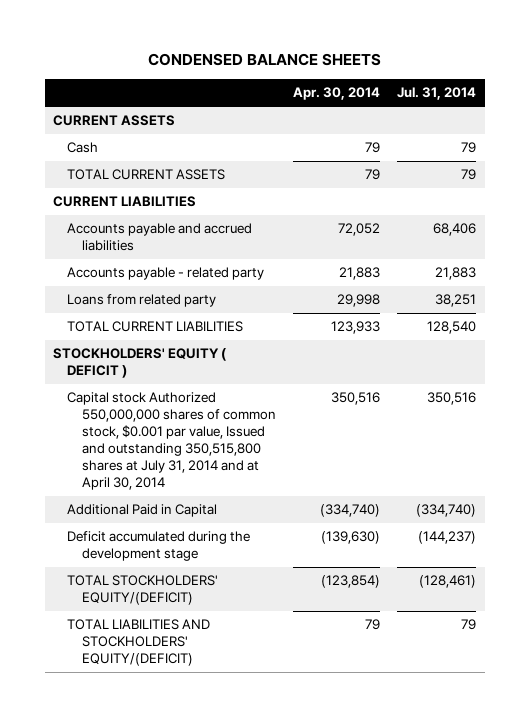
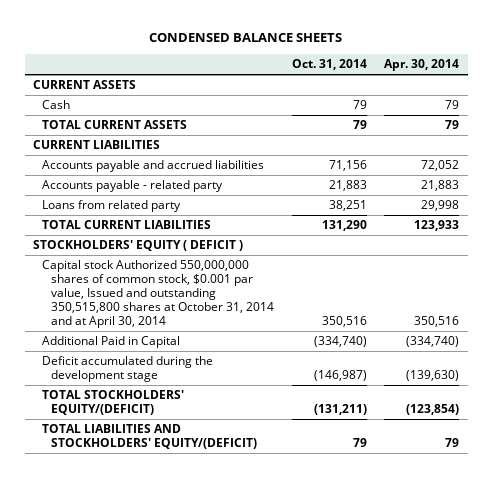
[397,87,477,101] Jul. 31, 2014 -> none
none -> [291,59,367,71] Oct. 31, 2014
[67,392,276,491] Capital stock Authorized 550,000,000 shares of common stock, $0.001 par value, Issued and outstanding 350,515,800 shares at July 31, 2014 and at April 30, 2014 -> [42,260,274,329] Capital stock Authorized 550,000,000 shares of common stock, $0.001 par value, Issued and outstanding 350,515,800 shares at October 31, 2014 and at April 30, 2014

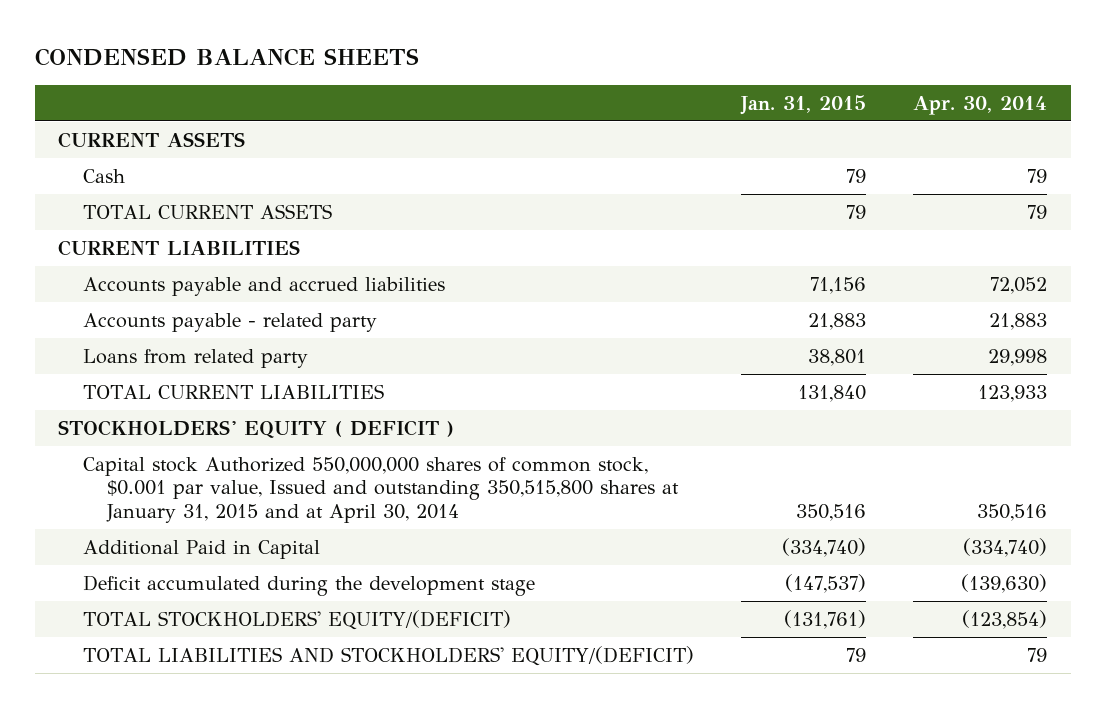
[291,59,367,71] Oct. 31, 2014 -> none
none -> [739,94,866,115] Jan. 31, 2015
[42,260,274,329] Capital stock Authorized 550,000,000 shares of common stock, $0.001 par value, Issued and outstanding 350,515,800 shares at October 31, 2014 and at April 30, 2014 -> [82,456,679,523] Capital stock Authorized 550,000,000 shares of common stock, $0.001 par value, Issued and outstanding 350,515,800 shares at January 31, 2015 and at April 30, 2014

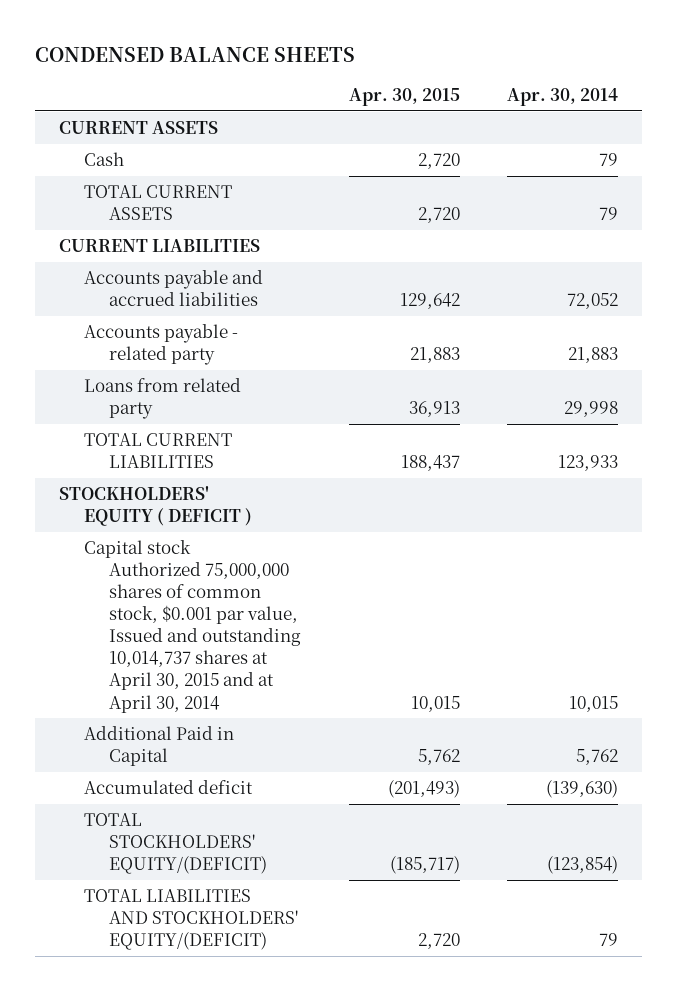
[739,94,866,115] Jan. 31, 2015 -> none
none -> [348,87,460,106] Apr. 30, 2015
[82,456,679,523] Capital stock Authorized 550,000,000 shares of common stock, $0.001 par value, Issued and outstanding 350,515,800 shares at January 31, 2015 and at April 30, 2014 -> [84,540,302,713] Capital stock Authorized 75,000,000 shares of common stock, $0.001 par value, Issued and outstanding 10,014,737 shares at April 30, 2015 and at April 30, 2014
[976,503,1047,521] 350,516 -> [569,695,619,712] 10,015
[962,537,1047,557] (334,740) -> [576,749,619,766] 5,762
[82,574,535,596] Deficit accumulated during the development stage -> [84,780,254,795] Accumulated deficit

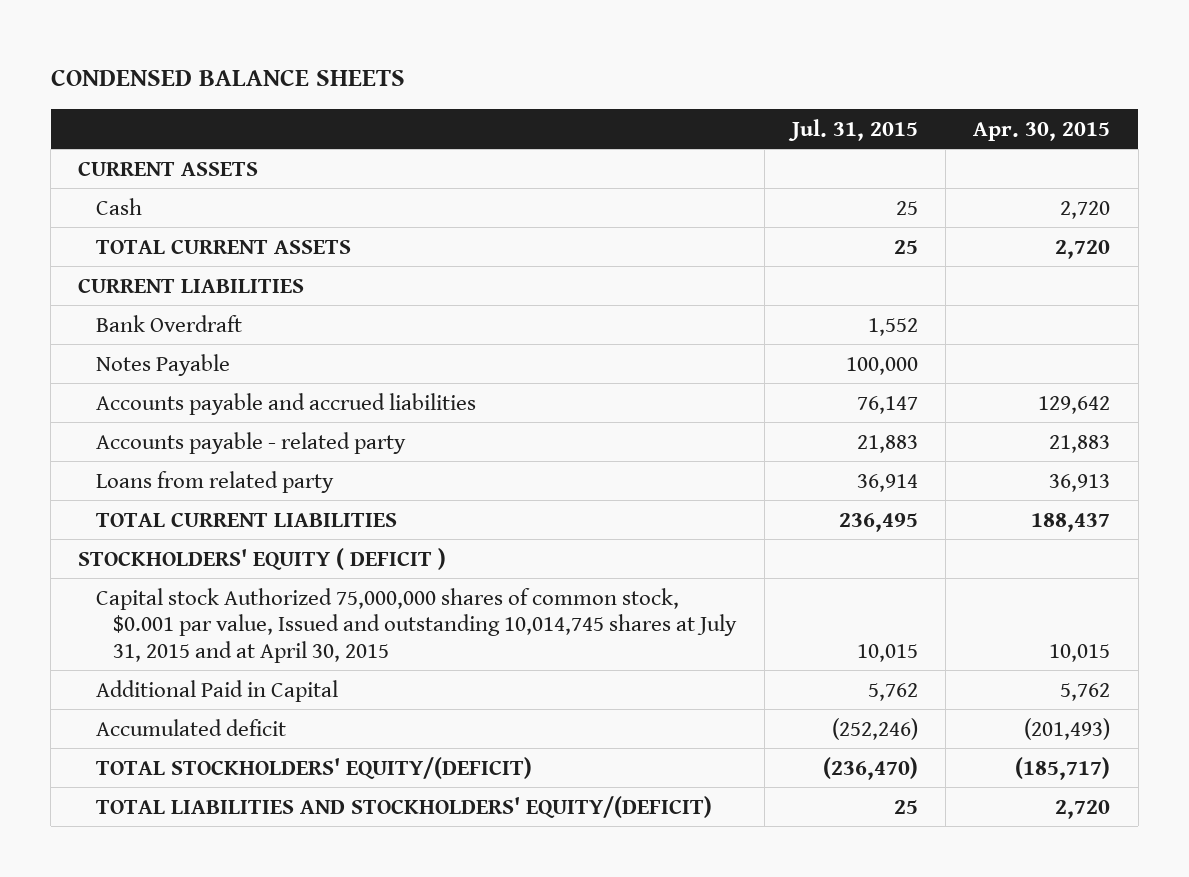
[507,87,619,106] Apr. 30, 2014 -> none
none -> [787,118,918,141] Jul. 31, 2015
none -> [95,314,242,332] Bank Overdraft
none -> [95,353,230,376] Notes Payable
[84,540,302,713] Capital stock Authorized 75,000,000 shares of common stock, $0.001 par value, Issued and outstanding 10,014,737 shares at April 30, 2015 and at April 30, 2014 -> [95,587,738,663] Capital stock Authorized 75,000,000 shares of common stock, $0.001 par value, Issued and outstanding 10,014,745 shares at July 31, 2015 and at April 30, 2015

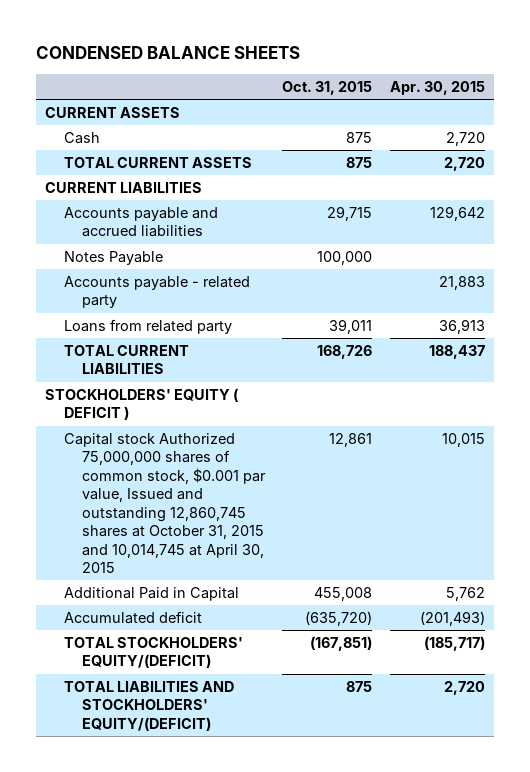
[787,118,918,141] Jul. 31, 2015 -> none
none -> [282,80,373,95] Oct. 31, 2015
[95,314,242,332] Bank Overdraft -> none
[95,353,230,376] Notes Payable -> [63,251,163,266] Notes Payable
[95,587,738,663] Capital stock Authorized 75,000,000 shares of common stock, $0.001 par value, Issued and outstanding 10,014,745 shares at July 31, 2015 and at April 30, 2015 -> [63,433,266,574] Capital stock Authorized 75,000,000 shares of common stock, $0.001 par value, Issued and outstanding 12,860,745 shares at October 31, 2015 and 10,014,745 at April 30, 2015

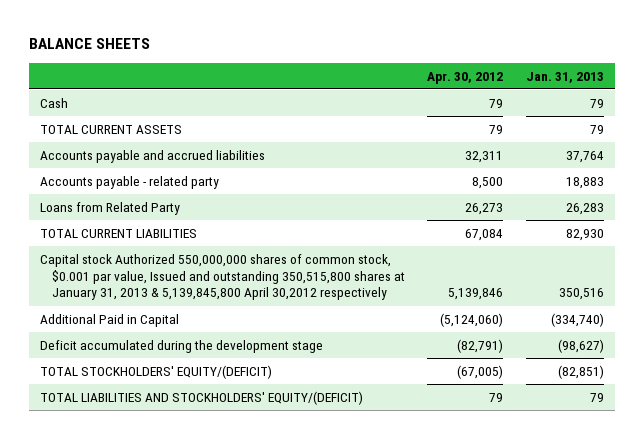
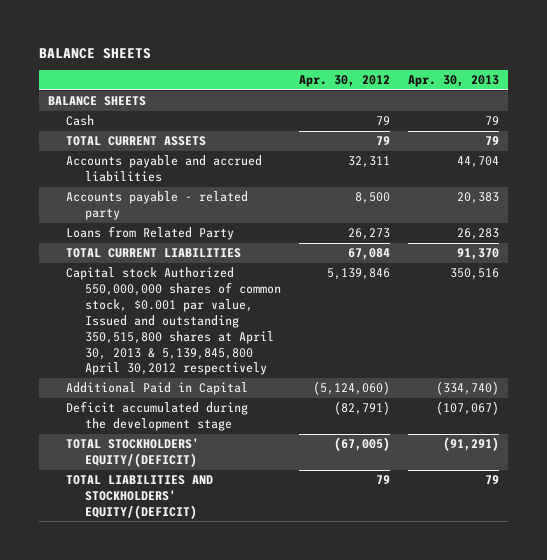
[525,71,604,83] Jan. 31, 2013 -> none
none -> [408,75,500,88] Apr. 30, 2013
none -> [47,96,146,107] BALANCE SHEETS
[39,253,405,301] Capital stock Authorized 550,000,000 shares of common stock, $0.001 par value, Issued and outstanding 350,515,800 shares at January 31, 2013 & 5,139,845,800 April 30,2012 respectively -> [66,267,281,376] Capital stock Authorized 550,000,000 shares of common stock, $0.001 par value, Issued and outstanding 350,515,800 shares at April 30, 2013 & 5,139,845,800 April 30,2012 respectively

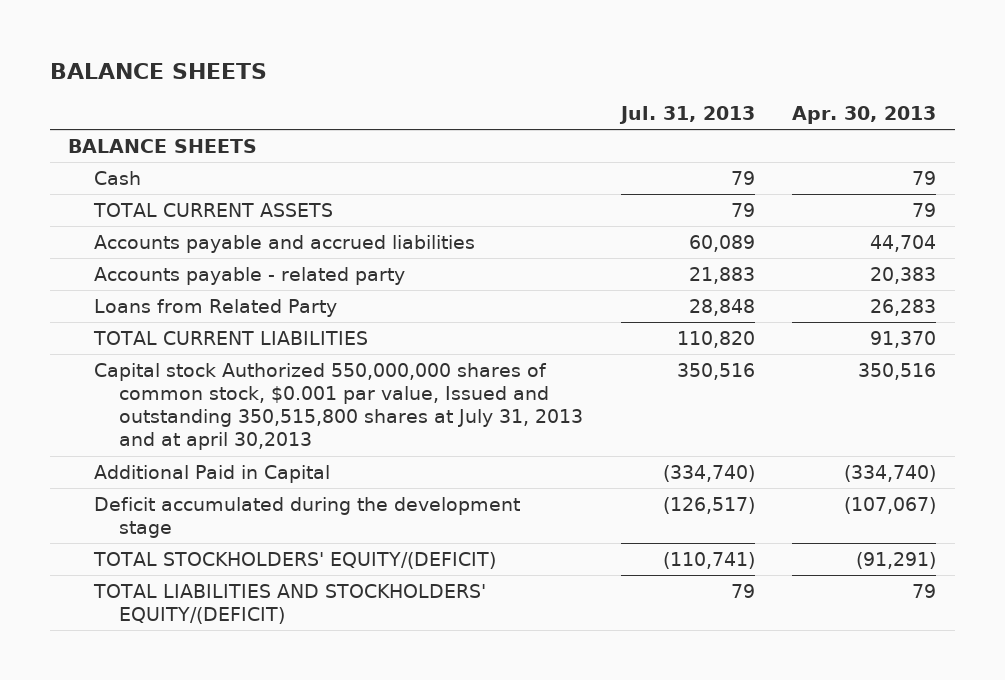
[298,75,390,88] Apr. 30, 2012 -> none
none -> [618,106,755,125] Jul. 31, 2013
[66,267,281,376] Capital stock Authorized 550,000,000 shares of common stock, $0.001 par value, Issued and outstanding 350,515,800 shares at April 30, 2013 & 5,139,845,800 April 30,2012 respectively -> [93,362,583,451] Capital stock Authorized 550,000,000 shares of common stock, $0.001 par value, Issued and outstanding 350,515,800 shares at July 31, 2013 and at april 30,2013

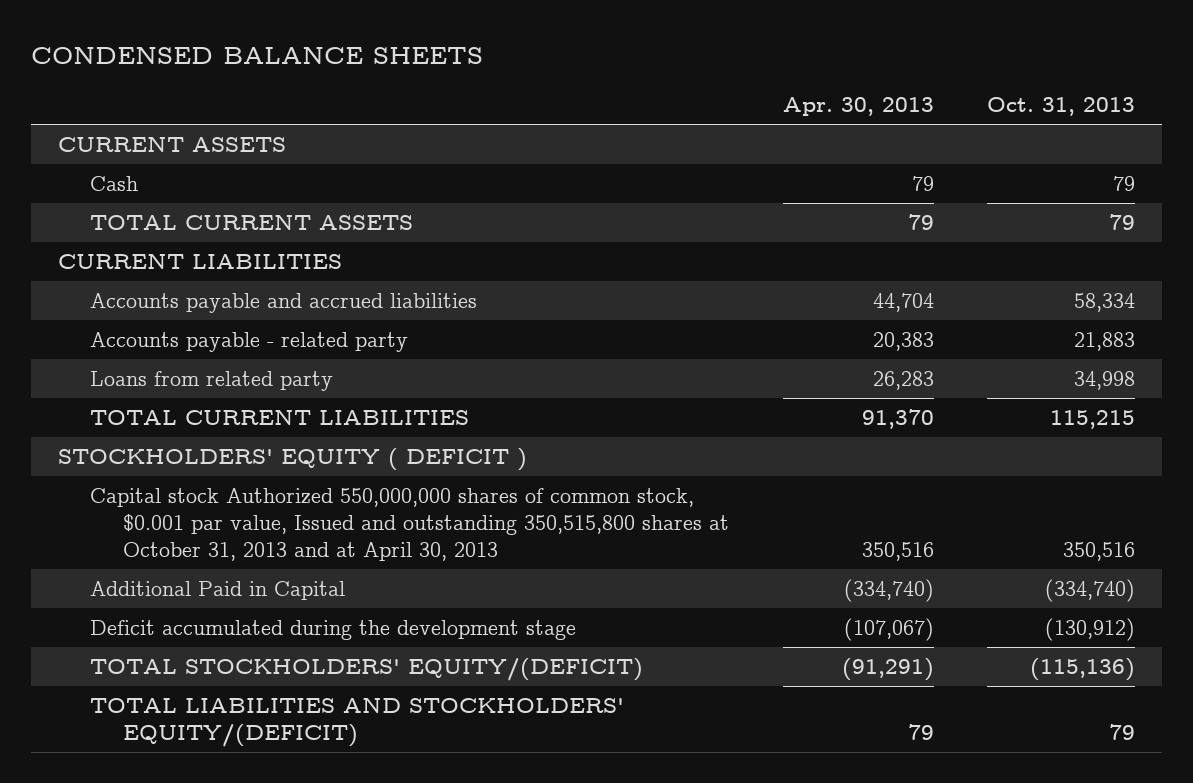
[49,62,267,79] BALANCE SHEETS -> [30,47,483,65] CONDENSED BALANCE SHEETS
[618,106,755,125] Jul. 31, 2013 -> none
none -> [987,97,1136,117] Oct. 31, 2013
[68,138,258,153] BALANCE SHEETS -> none
none -> [57,136,286,152] CURRENT ASSETS
none -> [57,253,342,269] CURRENT LIABILITIES
[93,298,337,317] Loans from Related Party -> [90,370,334,391] Loans from related party
none -> [57,447,527,471] STOCKHOLDERS' EQUITY ( DEFICIT )
[93,362,583,451] Capital stock Authorized 550,000,000 shares of common stock, $0.001 par value, Issued and outstanding 350,515,800 shares at July 31, 2013 and at april 30,2013 -> [90,487,730,561] Capital stock Authorized 550,000,000 shares of common stock, $0.001 par value, Issued and outstanding 350,515,800 shares at October 31, 2013 and at April 30, 2013

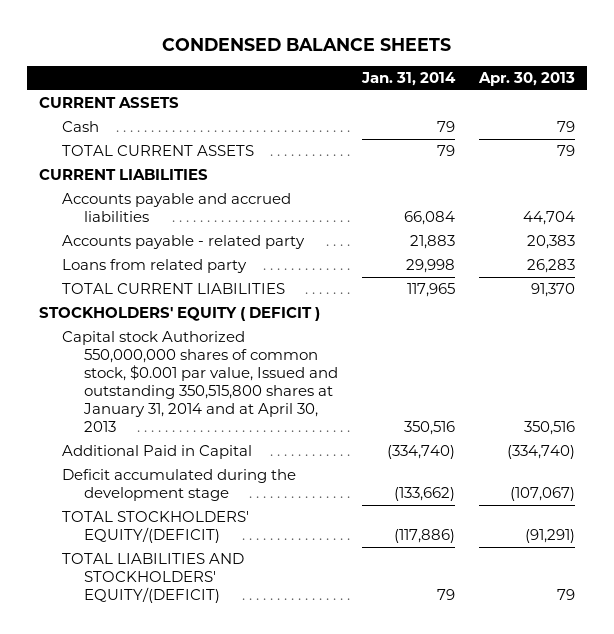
[987,97,1136,117] Oct. 31, 2013 -> none
none -> [361,72,457,87] Jan. 31, 2014
[90,487,730,561] Capital stock Authorized 550,000,000 shares of common stock, $0.001 par value, Issued and outstanding 350,515,800 shares at October 31, 2013 and at April 30, 2013 -> [61,331,338,433] Capital stock Authorized 550,000,000 shares of common stock, $0.001 par value, Issued and outstanding 350,515,800 shares at January 31, 2014 and at April 30, 2013

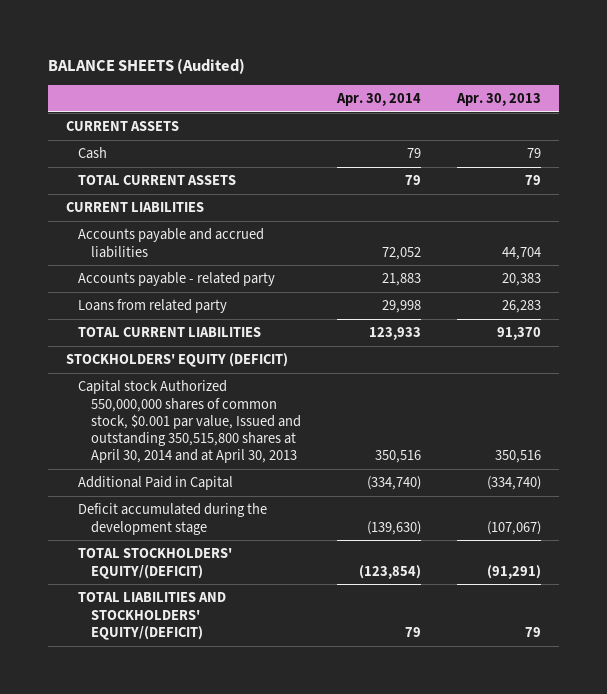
[162,37,452,51] CONDENSED BALANCE SHEETS -> [48,57,246,74] BALANCE SHEETS (Audited)
[361,72,457,87] Jan. 31, 2014 -> none
none -> [335,93,421,107] Apr. 30, 2014
[39,307,321,322] STOCKHOLDERS' EQUITY ( DEFICIT ) -> [66,353,289,368] STOCKHOLDERS' EQUITY (DEFICIT)
[61,331,338,433] Capital stock Authorized 550,000,000 shares of common stock, $0.001 par value, Issued and outstanding 350,515,800 shares at January 31, 2014 and at April 30, 2013 -> [78,380,301,464] Capital stock Authorized 550,000,000 shares of common stock, $0.001 par value, Issued and outstanding 350,515,800 shares at April 30, 2014 and at April 30, 2013

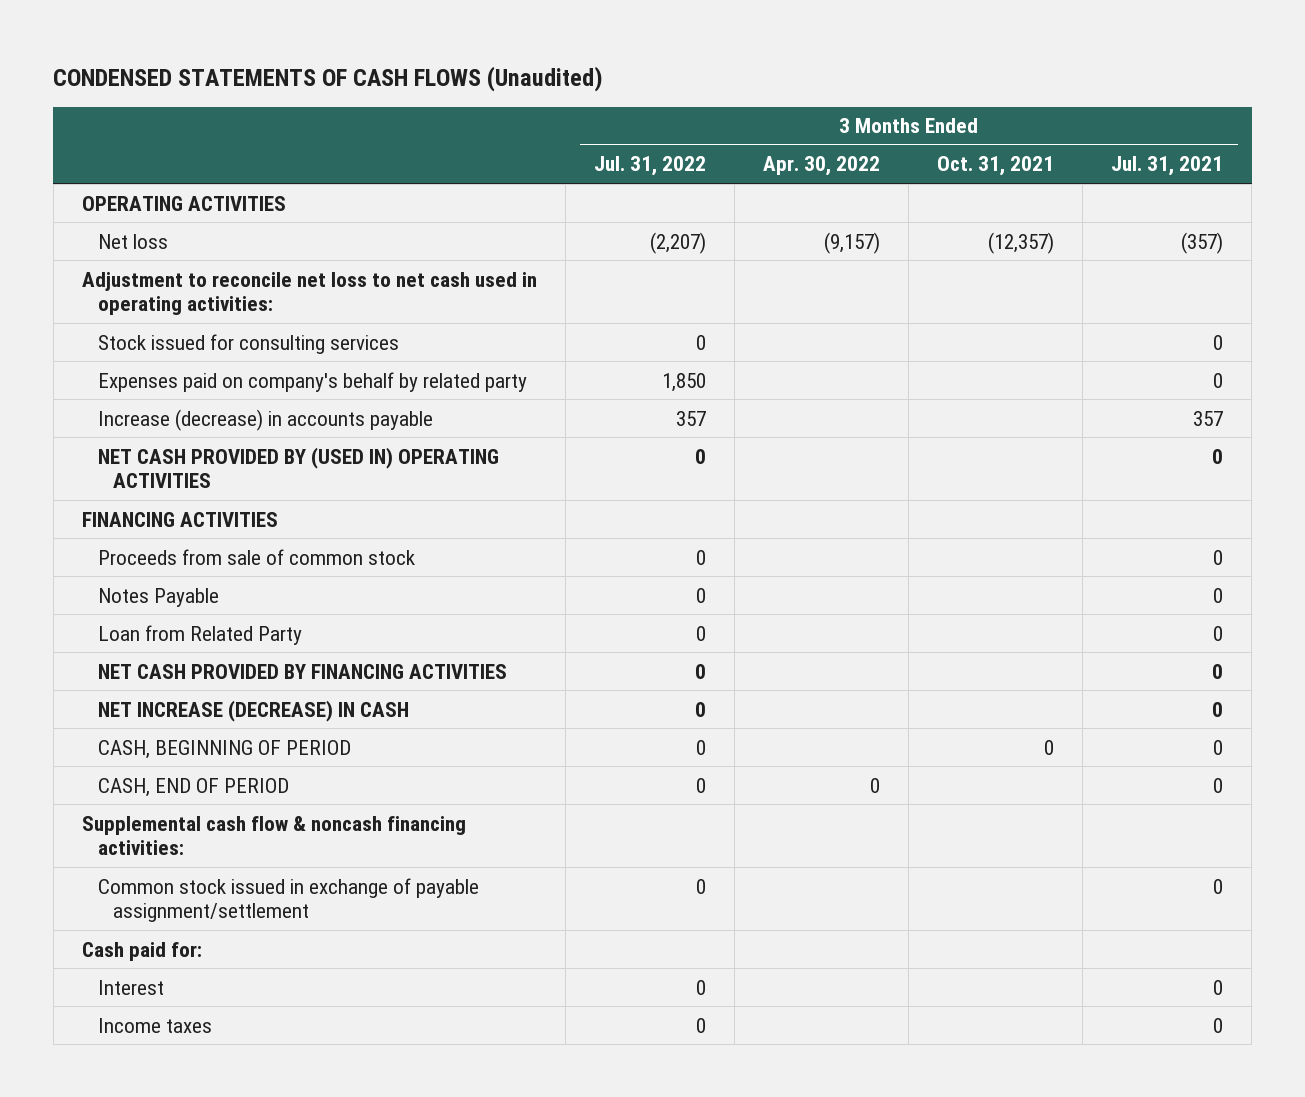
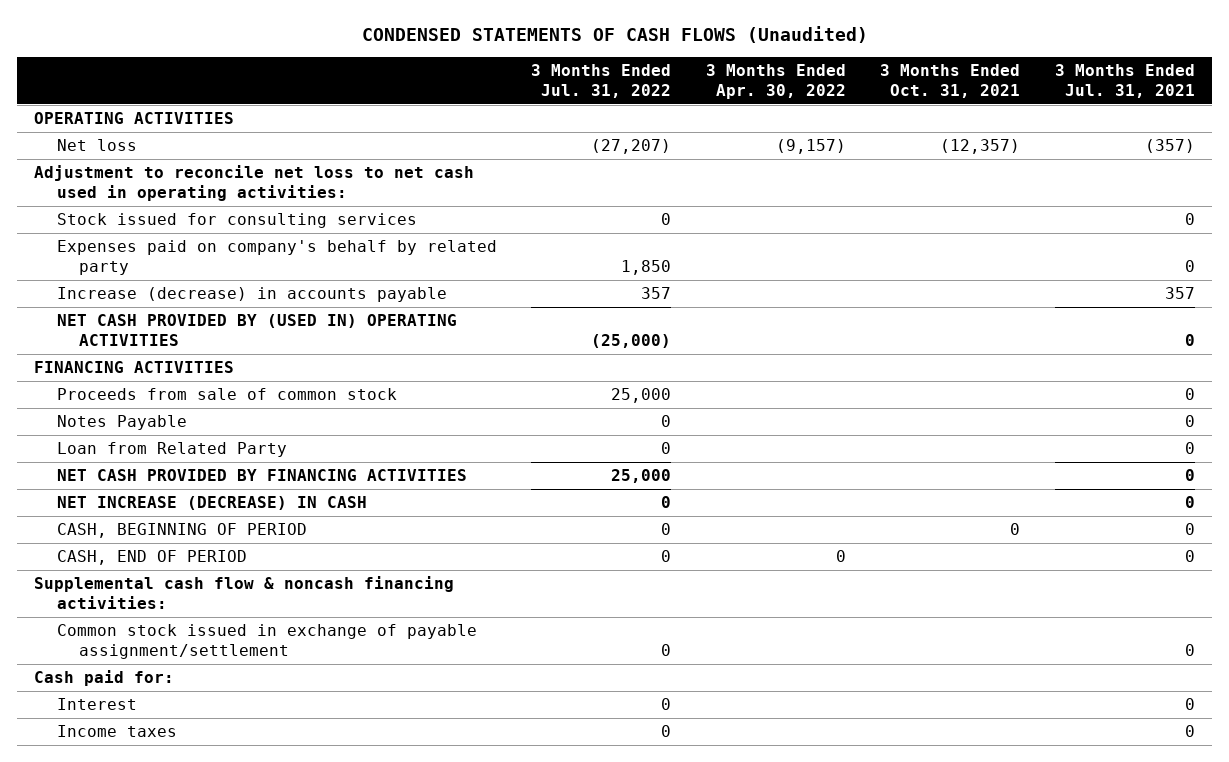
[650,231,707,254] (2,207) -> [591,139,672,155] (27,207)
[695,448,707,464] 0 -> [591,333,672,348] (25,000)
[696,549,707,565] 0 -> [611,388,672,404] 25,000
[695,663,707,679] 0 -> [611,469,672,484] 25,000

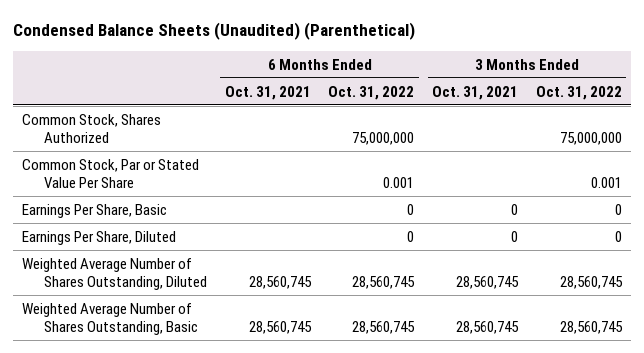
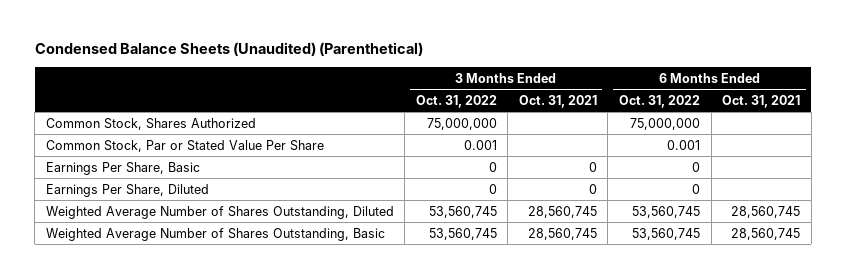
[352,275,416,289] 28,560,745 -> [631,205,700,218] 53,560,745
[559,275,623,289] 28,560,745 -> [428,205,497,218] 53,560,745
[352,320,416,334] 28,560,745 -> [631,227,700,240] 53,560,745
[559,320,623,334] 28,560,745 -> [428,227,497,240] 53,560,745

